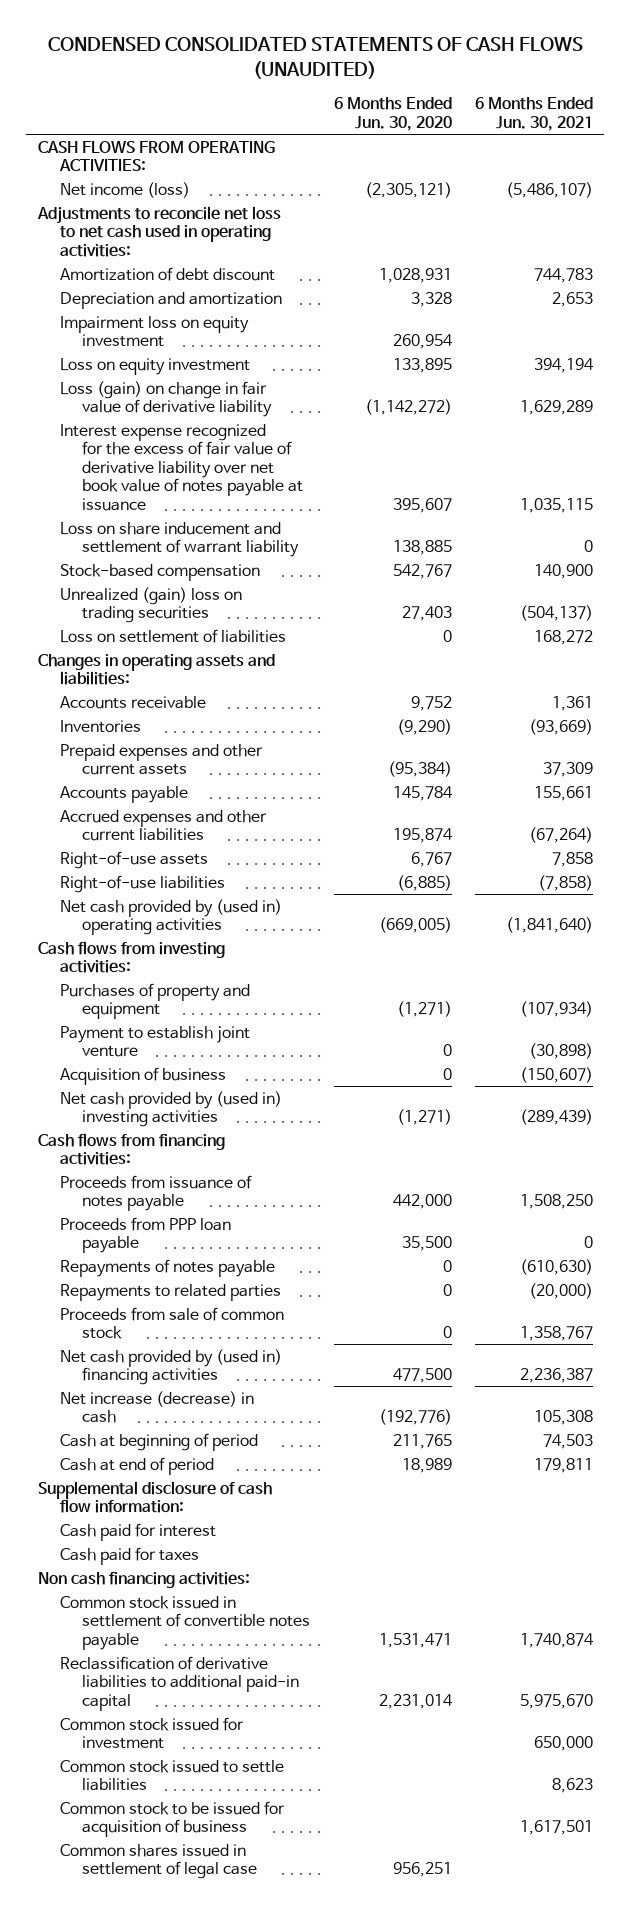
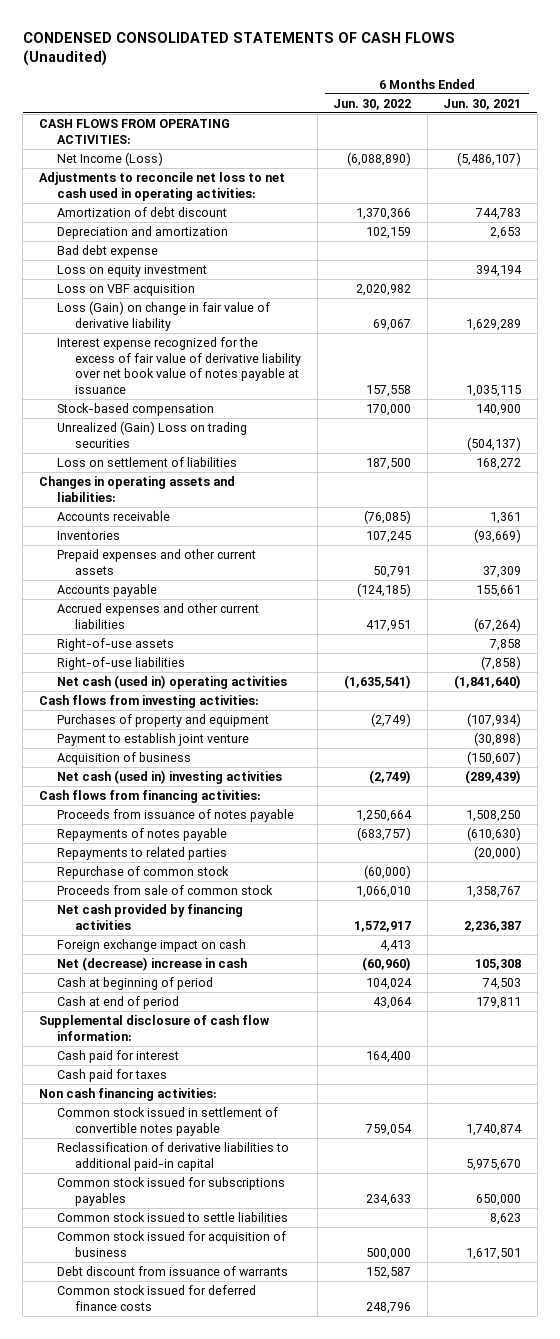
[48,36,584,79] CONDENSED CONSOLIDATED STATEMENTS OF CASH FLOWS (UNAUDITED) -> [22,31,455,67] CONDENSED CONSOLIDATED STATEMENTS OF CASH FLOWS (Unaudited)
[333,97,452,131] 6 Months Ended Jun. 30, 2020 -> none
none -> [333,98,412,110] Jun. 30, 2022
[60,181,191,198] Net income (loss) -> [57,151,164,166] Net Income (Loss)
[60,315,250,348] Impairment loss on equity investment -> none
none -> [57,244,159,258] Bad debt expense
none -> [57,283,196,296] Loss on VBF acquisition
[60,380,273,418] Loss (gain) on change in fair value of derivative liability -> [57,300,271,331] Loss (Gain) on change in fair value of derivative liability
[60,521,300,558] Loss on share inducement and settlement of warrant liability -> none
[60,586,243,624] Unrealized (gain) loss on trading securities -> [57,420,248,448] Unrealized (Gain) Loss on trading securities
[60,898,283,936] Net cash provided by (used in) operating activities -> [57,674,288,689] Net cash (used in) operating activities
[60,1090,283,1128] Net cash provided by (used in) investing activities -> [57,769,283,784] Net cash (used in) investing activities
[60,1216,232,1254] Proceeds from PPP loan payable -> none
none -> [57,865,230,879] Repurchase of common stock
[60,1348,283,1386] Net cash provided by (used in) financing activities -> [57,903,244,930] Net cash provided by financing activities
none -> [57,938,247,952] Foreign exchange impact on cash
[60,1390,255,1424] Net increase (decrease) in cash -> [57,956,248,971] Net (decrease) increase in cash
[60,1716,245,1750] Common stock issued for investment -> [57,1176,286,1206] Common stock issued for subscriptions payables
[60,1843,258,1880] Common shares issued in settlement of legal case -> none
[60,1800,286,1838] Common stock to be issued for acquisition of business -> [57,1230,287,1257] Common stock issued for acquisition of business
none -> [57,1265,289,1276] Debt discount from issuance of warrants
none -> [57,1284,257,1311] Common stock issued for deferred finance costs

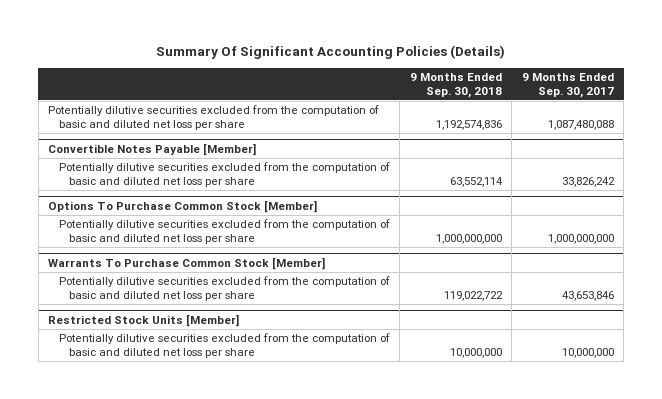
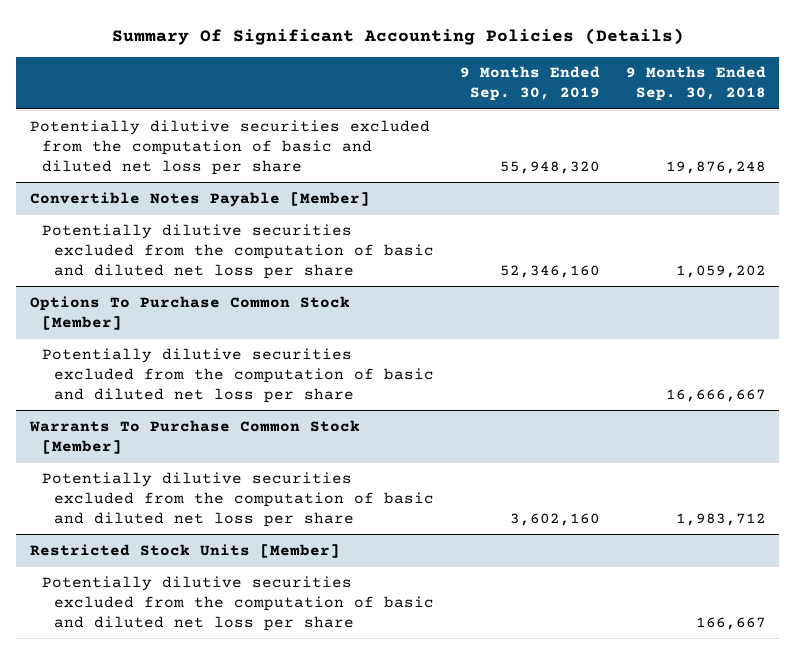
[521,73,614,99] 9 Months Ended Sep. 30, 2017 -> none
none -> [459,66,600,102] 9 Months Ended Sep. 30, 2019
[435,119,502,130] 1,192,574,836 -> [666,160,767,174] 19,876,248
[449,176,503,187] 63,552,114 -> [676,264,767,278] 1,059,202
[435,233,502,244] 1,000,000,000 -> [666,388,767,402] 16,666,667
[443,290,503,301] 119,022,722 -> [676,512,767,526] 1,983,712
[449,347,502,358] 10,000,000 -> [696,616,767,630] 166,667

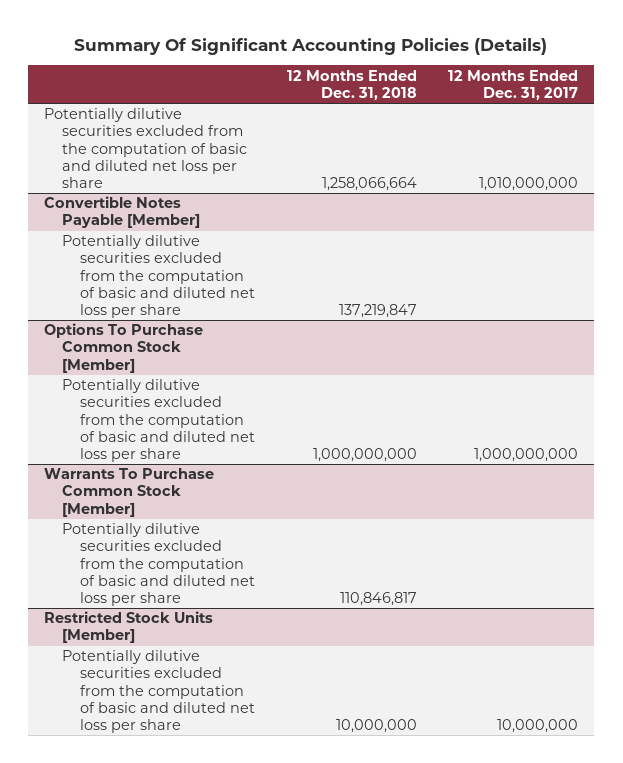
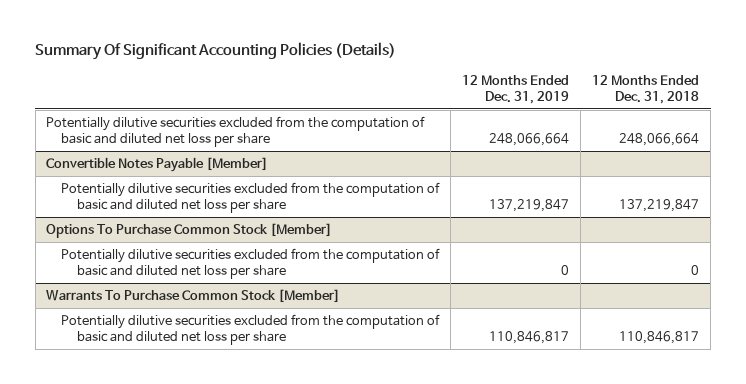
[448,69,579,100] 12 Months Ended Dec. 31, 2017 -> none
none -> [462,74,570,104] 12 Months Ended Dec. 31, 2019
[321,176,417,191] 1,258,066,664 -> [619,133,700,147] 248,066,664
[312,447,417,462] 1,000,000,000 -> [691,265,700,276] 0
[44,611,214,644] Restricted Stock Units [Member] -> none
[61,650,255,733] Potentially dilutive securities excluded from the computation of basic and diluted net loss per share -> none

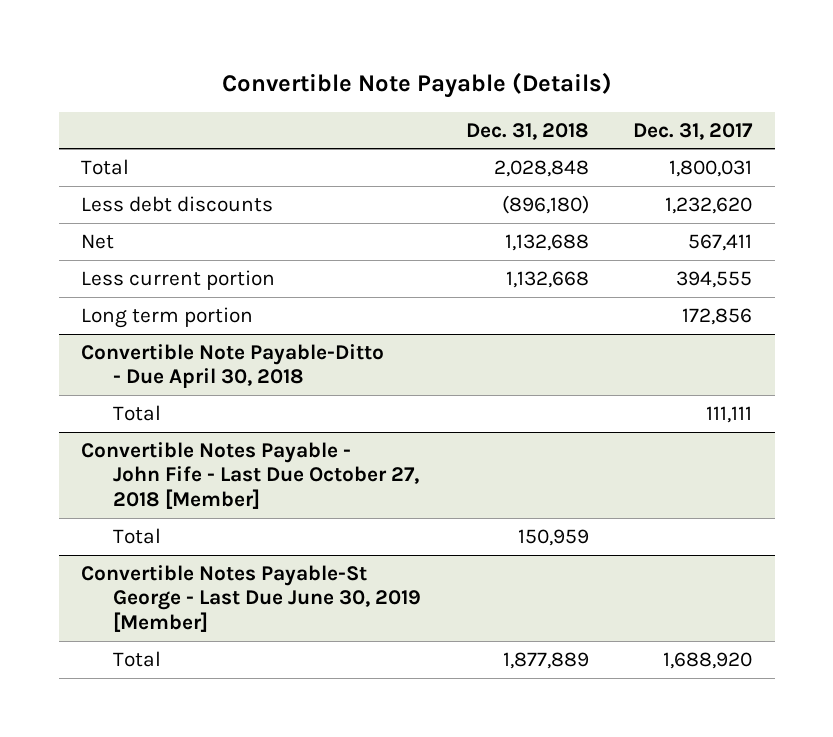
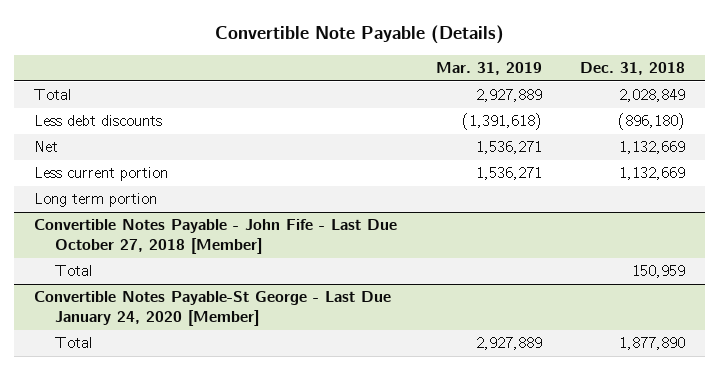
[633,122,754,140] Dec. 31, 2017 -> none
none -> [435,62,542,76] Mar. 31, 2019
[493,159,589,177] 2,028,848 -> [619,89,686,103] 2,028,849
[504,233,589,251] 1,132,688 -> [619,141,686,155] 1,132,669
[505,270,589,288] 1,132,668 -> [619,167,686,181] 1,132,669
[80,343,384,389] Convertible Note Payable-Ditto - Due April 30, 2018 -> none
[113,404,162,421] Total -> none
[80,564,422,632] Convertible Notes Payable-St George - Last Due June 30, 2019 [Member] -> [33,291,391,326] Convertible Notes Payable-St George - Last Due January 24, 2020 [Member]
[502,651,589,669] 1,877,889 -> [619,337,686,351] 1,877,890

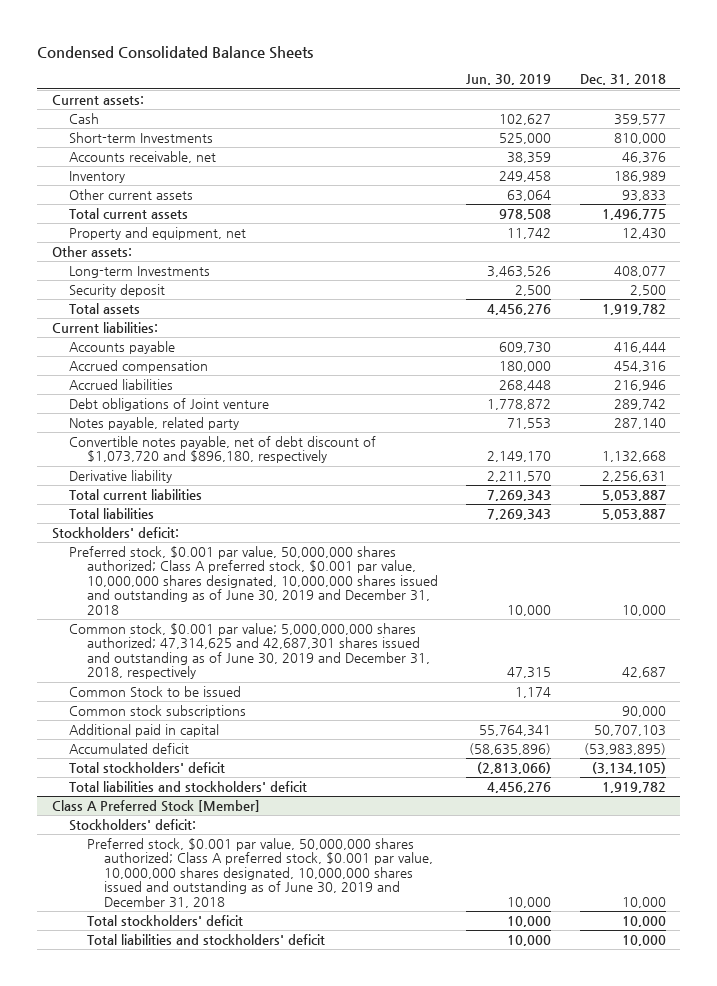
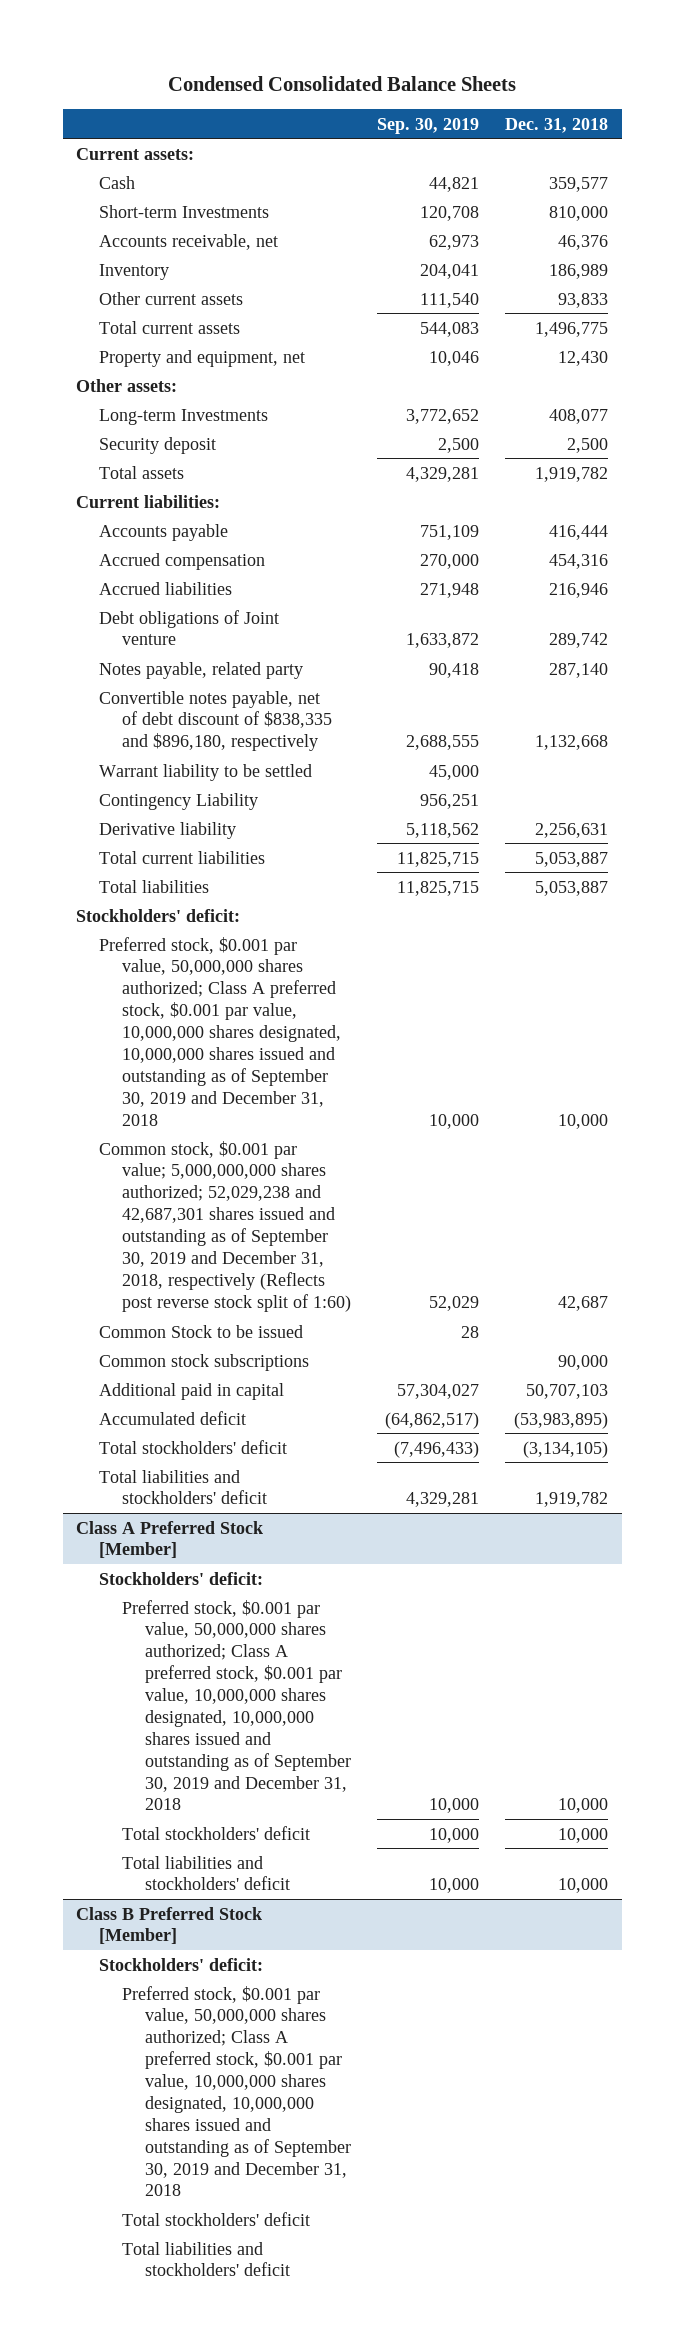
[466,74,552,86] Jun. 30, 2019 -> none
none -> [377,117,480,134] Sep. 30, 2019
[69,436,377,464] Convertible notes payable, net of debt discount of $1,073,720 and $896,180, respectively -> [99,690,333,752] Convertible notes payable, net of debt discount of $838,335 and $896,180, respectively
none -> [99,763,313,781] Warrant liability to be settled
none -> [99,792,259,810] Contingency Liability
[69,546,438,615] Preferred stock, $0.001 par value, 50,000,000 shares authorized; Class A preferred stock, $0.001 par value, 10,000,000 shares designated, 10,000,000 shares issued and outstanding as of June 30, 2019 and December 31, 2018 -> [99,936,342,1126] Preferred stock, $0.001 par value, 50,000,000 shares authorized; Class A preferred stock, $0.001 par value, 10,000,000 shares designated, 10,000,000 shares issued and outstanding as of September 30, 2019 and December 31, 2018
[69,623,430,680] Common stock, $0.001 par value; 5,000,000,000 shares authorized; 47,314,625 and 42,687,301 shares issued and outstanding as of June 30, 2019 and December 31, 2018, respectively -> [99,1140,352,1312] Common stock, $0.001 par value; 5,000,000,000 shares authorized; 52,029,238 and 42,687,301 shares issued and outstanding as of September 30, 2019 and December 31, 2018, respectively (Reflects post reverse stock split of 1:60)
[86,838,434,908] Preferred stock, $0.001 par value, 50,000,000 shares authorized; Class A preferred stock, $0.001 par value, 10,000,000 shares designated, 10,000,000 shares issued and outstanding as of June 30, 2019 and December 31, 2018 -> [122,1599,352,1811] Preferred stock, $0.001 par value, 50,000,000 shares authorized; Class A preferred stock, $0.001 par value, 10,000,000 shares designated, 10,000,000 shares issued and outstanding as of September 30, 2019 and December 31, 2018
none -> [75,1906,262,1945] Class B Preferred Stock [Member]
none -> [99,1957,264,1971] Stockholders' deficit:
none -> [122,1985,352,2197] Preferred stock, $0.001 par value, 50,000,000 shares authorized; Class A preferred stock, $0.001 par value, 10,000,000 shares designated, 10,000,000 shares issued and outstanding as of September 30, 2019 and December 31, 2018
none -> [122,2211,311,2226] Total stockholders' deficit
none -> [122,2241,291,2277] Total liabilities and stockholders' deficit

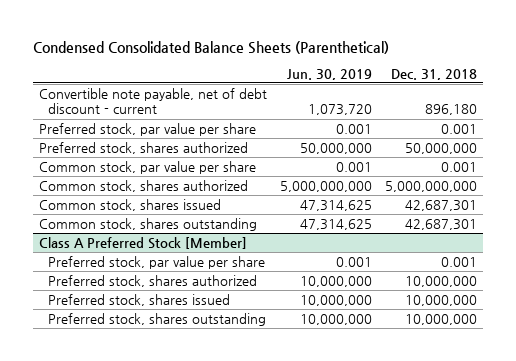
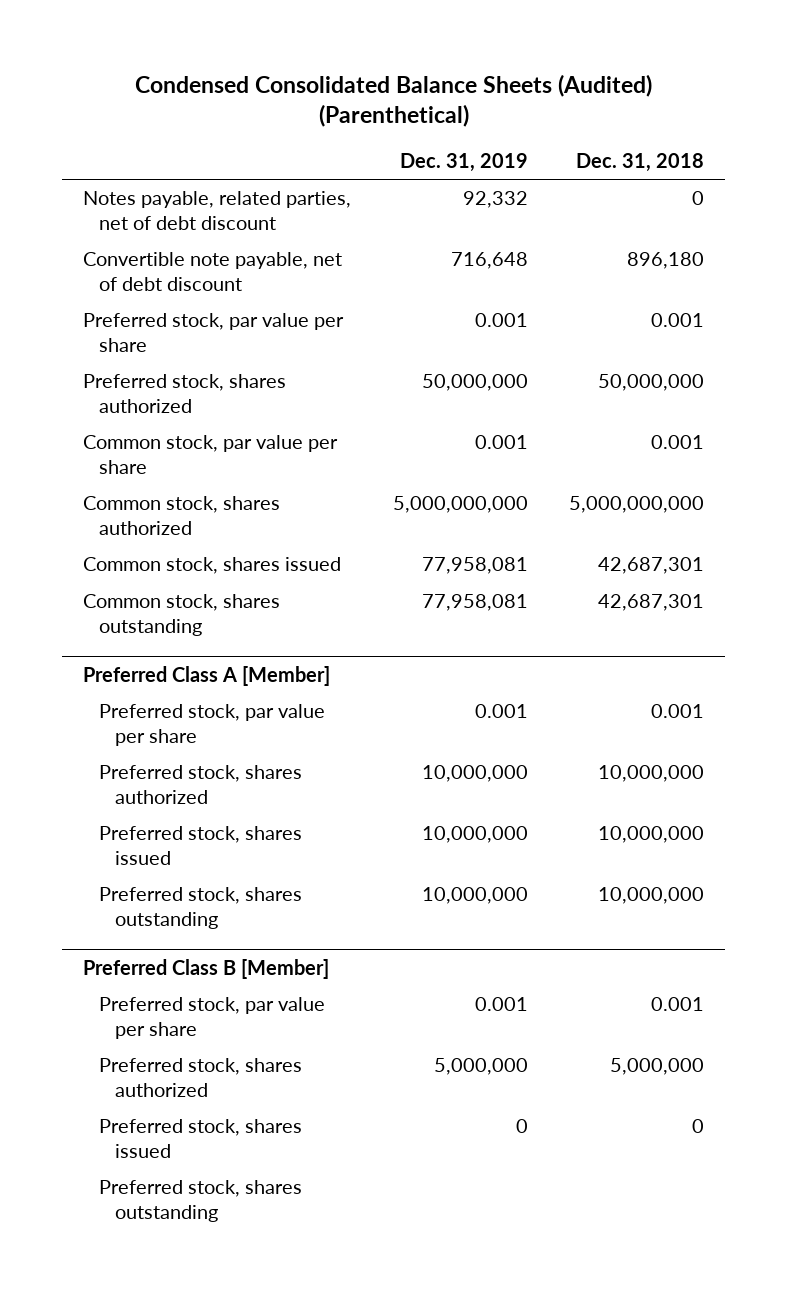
[32,40,389,54] Condensed Consolidated Balance Sheets (Parenthetical) -> [134,73,652,127] Condensed Consolidated Balance Sheets (Audited) (Parenthetical)
[286,68,372,80] Jun. 30, 2019 -> none
none -> [399,152,528,172] Dec. 31, 2019
none -> [83,191,352,231] Notes payable, related parties, net of debt discount
[38,87,267,115] Convertible note payable, net of debt discount - current -> [83,252,343,292] Convertible note payable, net of debt discount
[38,236,247,249] Class A Preferred Stock [Member] -> [83,665,331,686] Preferred Class A [Member]
none -> [83,958,330,979] Preferred Class B [Member]
none -> [98,997,325,1040] Preferred stock, par value per share
none -> [98,1058,302,1098] Preferred stock, shares authorized
none -> [98,1119,302,1159] Preferred stock, shares issued
none -> [98,1180,302,1223] Preferred stock, shares outstanding

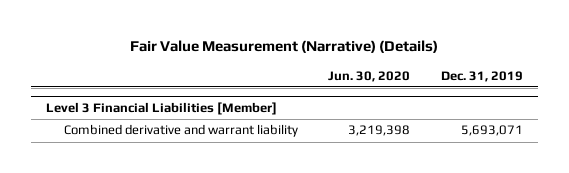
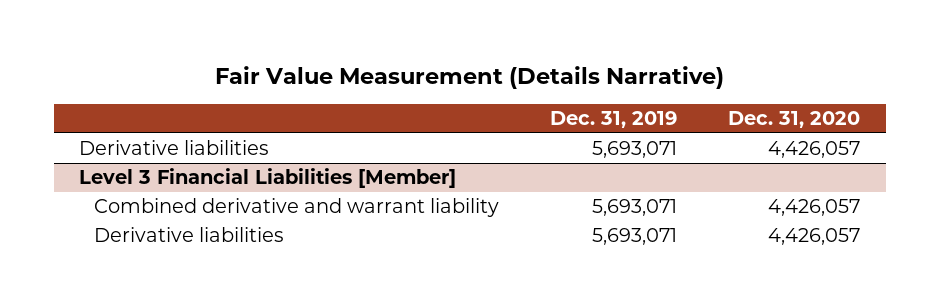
[130,40,439,54] Fair Value Measurement (Narrative) (Details) -> [214,66,724,90] Fair Value Measurement (Details Narrative)
[328,70,411,82] Jun. 30, 2020 -> none
none -> [728,111,861,129] Dec. 31, 2020
none -> [79,140,270,156] Derivative liabilities
none -> [94,227,285,243] Derivative liabilities

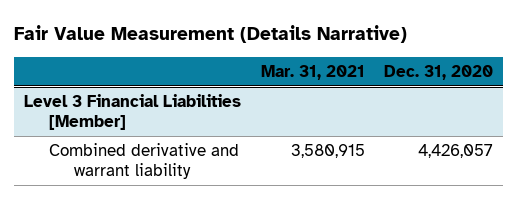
[550,111,678,129] Dec. 31, 2019 -> none
none -> [260,64,365,80] Mar. 31, 2021
[79,140,270,156] Derivative liabilities -> none
[94,227,285,243] Derivative liabilities -> none

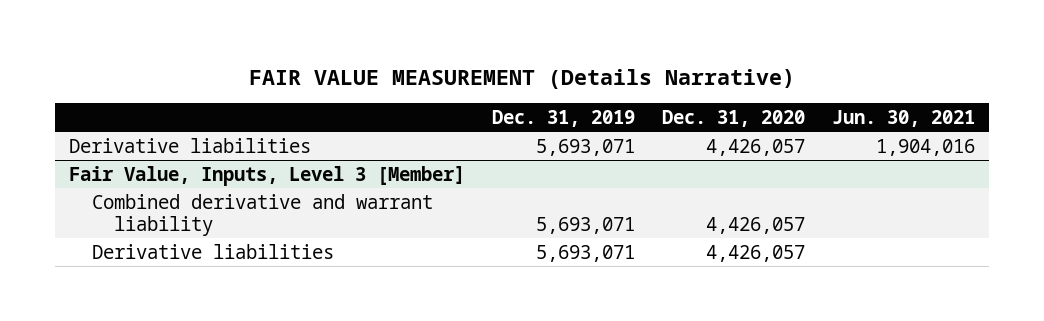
[14,25,408,44] Fair Value Measurement (Details Narrative) -> [249,68,796,89] FAIR VALUE MEASUREMENT (Details Narrative)
[260,64,365,80] Mar. 31, 2021 -> none
none -> [492,109,636,127] Dec. 31, 2019
none -> [832,109,976,127] Jun. 30, 2021
none -> [69,137,312,153] Derivative liabilities
[24,94,242,131] Level 3 Financial Liabilities [Member] -> [69,165,466,186] Fair Value, Inputs, Level 3 [Member]
none -> [91,243,334,259] Derivative liabilities

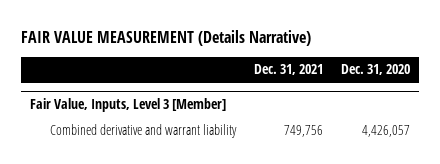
[492,109,636,127] Dec. 31, 2019 -> none
[832,109,976,127] Jun. 30, 2021 -> none
none -> [253,64,323,76] Dec. 31, 2021
[69,137,312,153] Derivative liabilities -> none
[91,243,334,259] Derivative liabilities -> none

